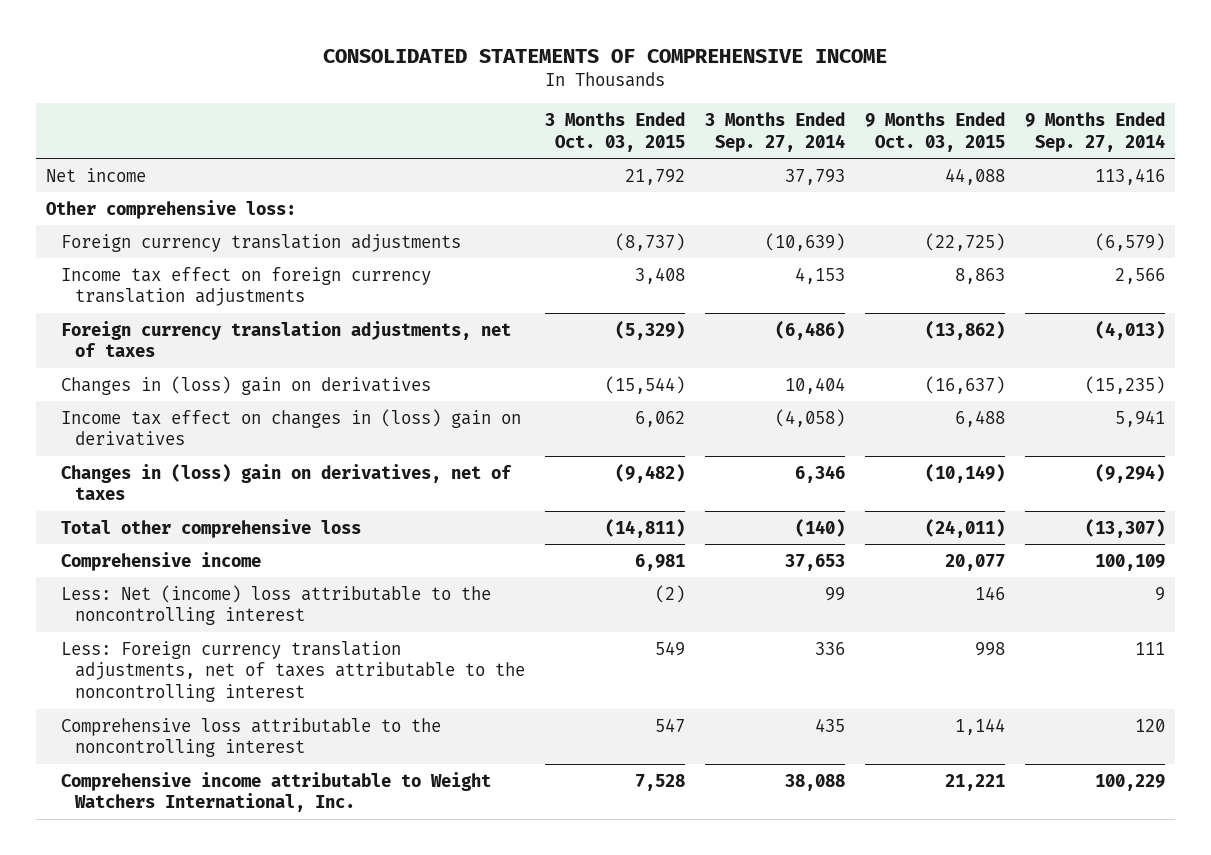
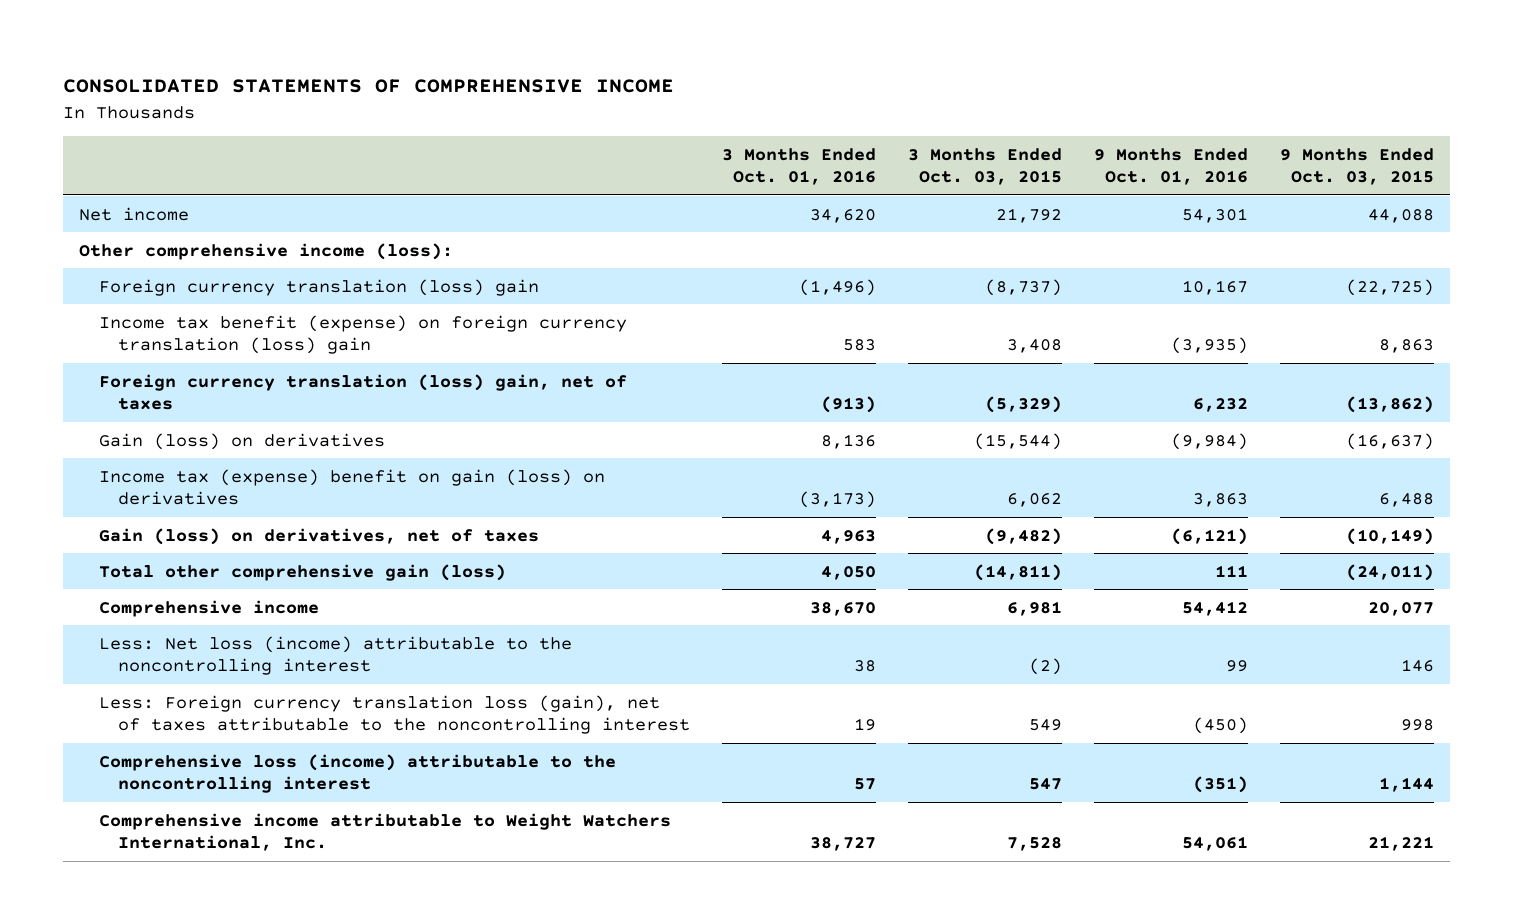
[705,112,846,152] 3 Months Ended Sep. 27, 2014 -> none
[1024,112,1165,152] 9 Months Ended Sep. 27, 2014 -> none
none -> [722,147,877,186] 3 Months Ended Oct. 01, 2016
none -> [1094,147,1249,186] 9 Months Ended Oct. 01, 2016
[46,199,297,219] Other comprehensive loss: -> [79,242,454,260] Other comprehensive income (loss):
[60,233,461,252] Foreign currency translation adjustments -> [98,278,539,296] Foreign currency translation (loss) gain
[60,266,431,307] Income tax effect on foreign currency translation adjustments -> [98,314,627,354] Income tax benefit (expense) on foreign currency translation (loss) gain
[60,320,511,358] Foreign currency translation adjustments, net of taxes -> [98,373,627,410] Foreign currency translation (loss) gain, net of taxes
[60,375,431,395] Changes in (loss) gain on derivatives -> [98,432,385,450] Gain (loss) on derivatives
[60,408,521,447] Income tax effect on changes in (loss) gain on derivatives -> [98,468,605,505] Income tax (expense) benefit on gain (loss) on derivatives
[60,463,512,501] Changes in (loss) gain on derivatives, net of taxes -> [98,527,539,545] Gain (loss) on derivatives, net of taxes
[60,518,361,538] Total other comprehensive loss -> [98,563,506,581] Total other comprehensive gain (loss)
[60,584,491,626] Less: Net (income) loss attributable to the noncontrolling interest -> [98,635,572,675] Less: Net loss (income) attributable to the noncontrolling interest
[60,640,526,702] Less: Foreign currency translation adjustments, net of taxes attributable to the noncontrolling interest -> [98,694,691,734] Less: Foreign currency translation loss (gain), net of taxes attributable to the noncontrolling interest
[60,717,441,758] Comprehensive loss attributable to the noncontrolling interest -> [98,753,616,793] Comprehensive loss (income) attributable to the noncontrolling interest

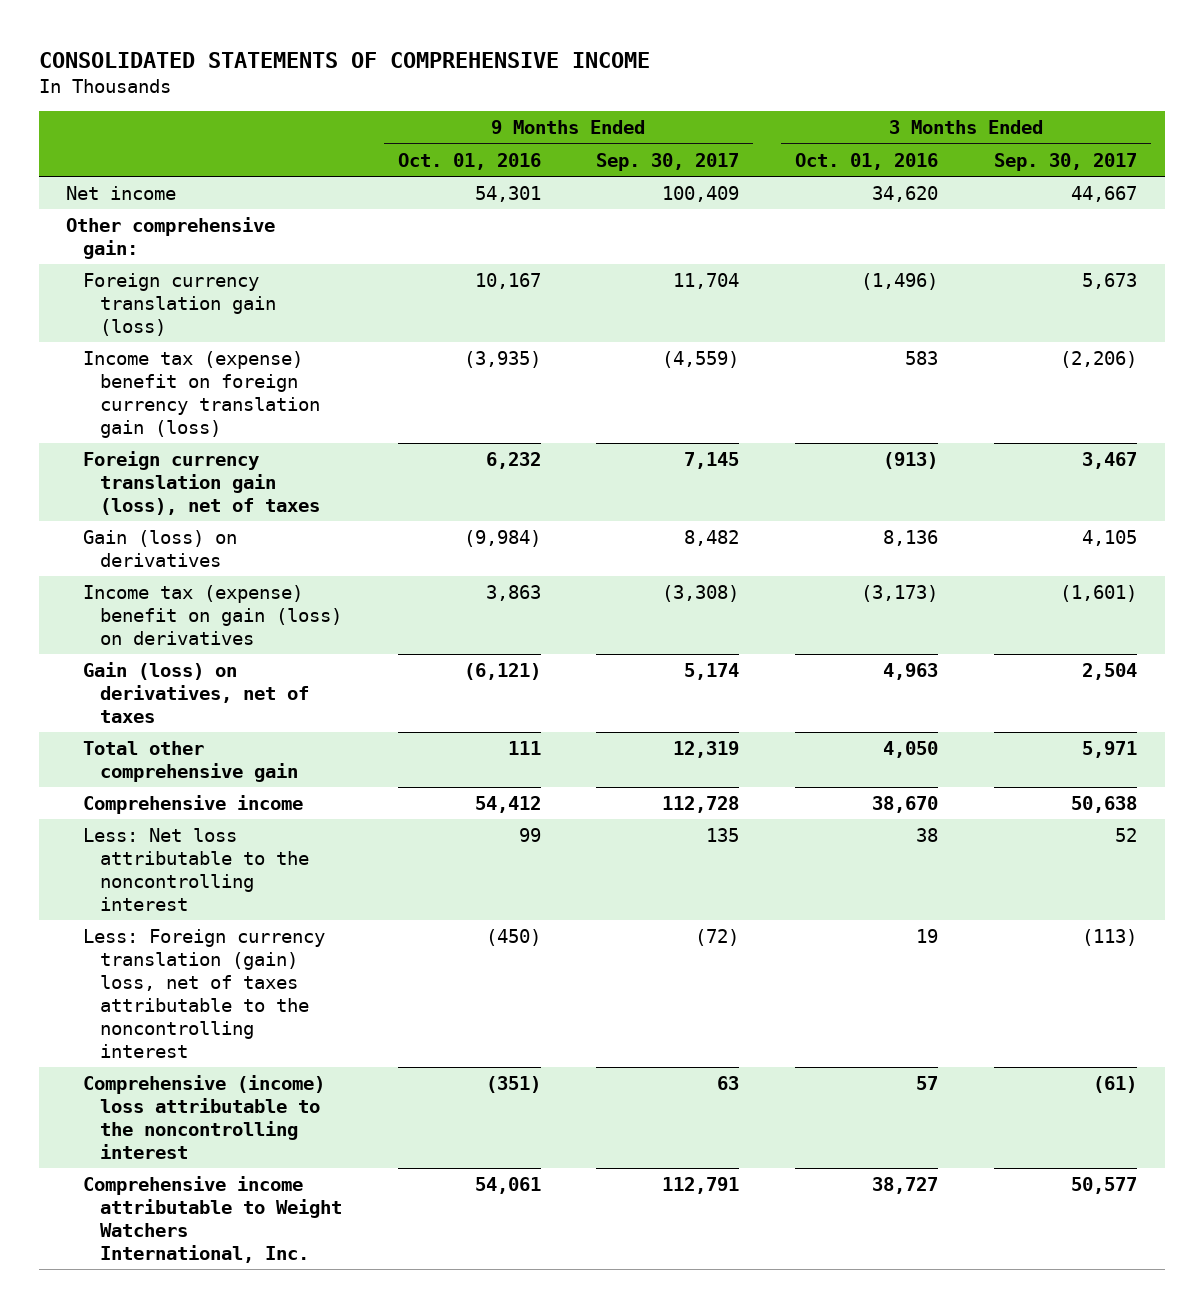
[908,147,1063,186] 3 Months Ended Oct. 03, 2015 -> none
[1280,147,1435,186] 9 Months Ended Oct. 03, 2015 -> none
none -> [596,152,740,171] Sep. 30, 2017
none -> [993,152,1137,171] Sep. 30, 2017
[79,242,454,260] Other comprehensive income (loss): -> [66,217,276,260] Other comprehensive gain:
[98,278,539,296] Foreign currency translation (loss) gain -> [83,273,276,337] Foreign currency translation gain (loss)
[98,314,627,354] Income tax benefit (expense) on foreign currency translation (loss) gain -> [83,351,320,439] Income tax (expense) benefit on foreign currency translation gain (loss)
[98,373,627,410] Foreign currency translation (loss) gain, net of taxes -> [83,451,320,516] Foreign currency translation gain (loss), net of taxes
[98,563,506,581] Total other comprehensive gain (loss) -> [83,741,298,783] Total other comprehensive gain
[98,635,572,675] Less: Net loss (income) attributable to the noncontrolling interest -> [83,828,309,912] Less: Net loss attributable to the noncontrolling interest
[98,694,691,734] Less: Foreign currency translation loss (gain), net of taxes attributable to the noncontrolling interest -> [83,929,326,1059] Less: Foreign currency translation (gain) loss, net of taxes attributable to the noncontrolling interest
[98,753,616,793] Comprehensive loss (income) attributable to the noncontrolling interest -> [83,1075,326,1160] Comprehensive (income) loss attributable to the noncontrolling interest

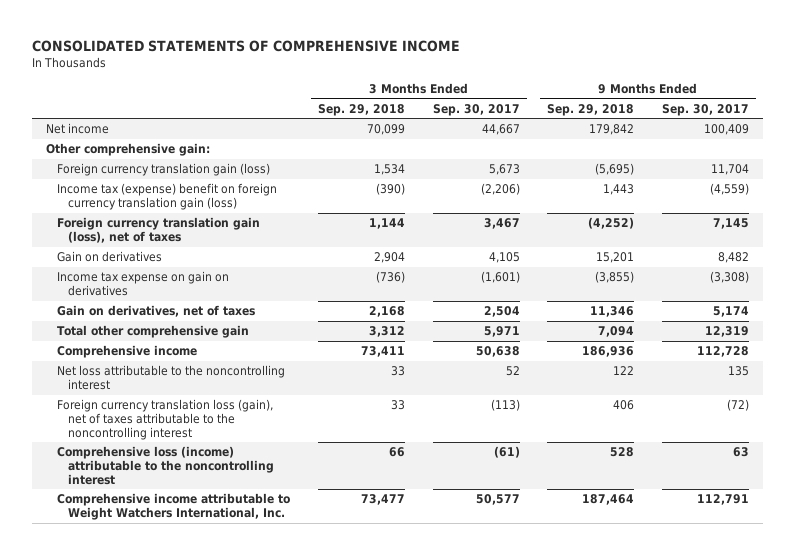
[397,152,541,170] Oct. 01, 2016 -> none
[795,152,939,170] Oct. 01, 2016 -> none
none -> [317,103,405,116] Sep. 29, 2018
none -> [547,103,635,116] Sep. 29, 2018
[83,530,238,568] Gain (loss) on derivatives -> [57,251,163,263] Gain on derivatives
[83,585,342,646] Income tax (expense) benefit on gain (loss) on derivatives -> [57,271,230,297] Income tax expense on gain on derivatives
[83,662,309,724] Gain (loss) on derivatives, net of taxes -> [57,305,256,318] Gain on derivatives, net of taxes
[83,828,309,912] Less: Net loss attributable to the noncontrolling interest -> [57,365,286,391] Net loss attributable to the noncontrolling interest
[83,929,326,1059] Less: Foreign currency translation (gain) loss, net of taxes attributable to the noncontrolling interest -> [57,399,274,441] Foreign currency translation loss (gain), net of taxes attributable to the noncontrolling interest
[83,1075,326,1160] Comprehensive (income) loss attributable to the noncontrolling interest -> [57,446,275,486] Comprehensive loss (income) attributable to the noncontrolling interest

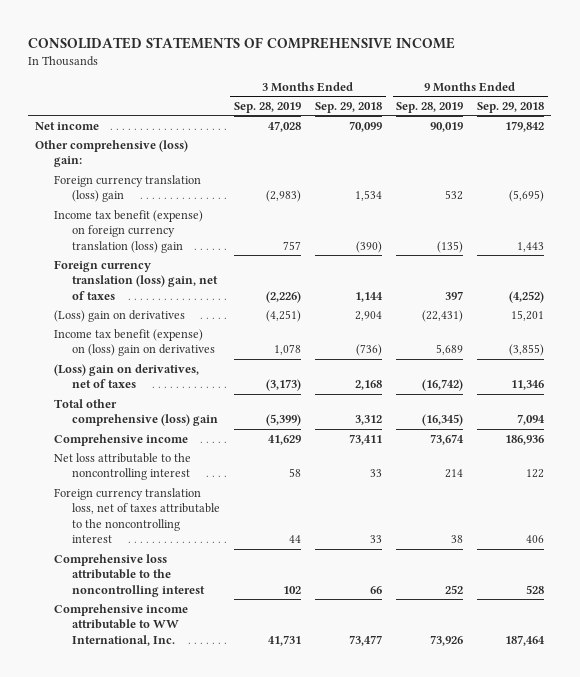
[432,103,520,116] Sep. 30, 2017 -> none
[662,103,750,116] Sep. 30, 2017 -> none
none -> [233,101,301,113] Sep. 28, 2019
none -> [396,101,464,113] Sep. 28, 2019
[46,143,211,157] Other comprehensive gain: -> [35,139,189,168] Other comprehensive (loss) gain:
[57,163,271,177] Foreign currency translation gain (loss) -> [53,174,201,203] Foreign currency translation (loss) gain
[57,183,278,211] Income tax (expense) benefit on foreign currency translation gain (loss) -> [53,209,203,253] Income tax benefit (expense) on foreign currency translation (loss) gain
[57,217,261,244] Foreign currency translation gain (loss), net of taxes -> [53,259,218,300] Foreign currency translation (loss) gain, net of taxes
[57,251,163,263] Gain on derivatives -> [53,309,185,322] (Loss) gain on derivatives
[57,271,230,297] Income tax expense on gain on derivatives -> [53,328,215,357] Income tax benefit (expense) on (loss) gain on derivatives
[57,305,256,318] Gain on derivatives, net of taxes -> [53,363,199,389] (Loss) gain on derivatives, net of taxes
[57,325,250,339] Total other comprehensive gain -> [53,398,218,427] Total other comprehensive (loss) gain
[57,399,274,441] Foreign currency translation loss (gain), net of taxes attributable to the noncontrolling interest -> [53,487,220,544] Foreign currency translation loss, net of taxes attributable to the noncontrolling interest
[57,446,275,486] Comprehensive loss (income) attributable to the noncontrolling interest -> [53,553,205,597] Comprehensive loss attributable to the noncontrolling interest
[57,493,291,521] Comprehensive income attributable to Weight Watchers International, Inc. -> [53,603,188,646] Comprehensive income attributable to WW International, Inc.

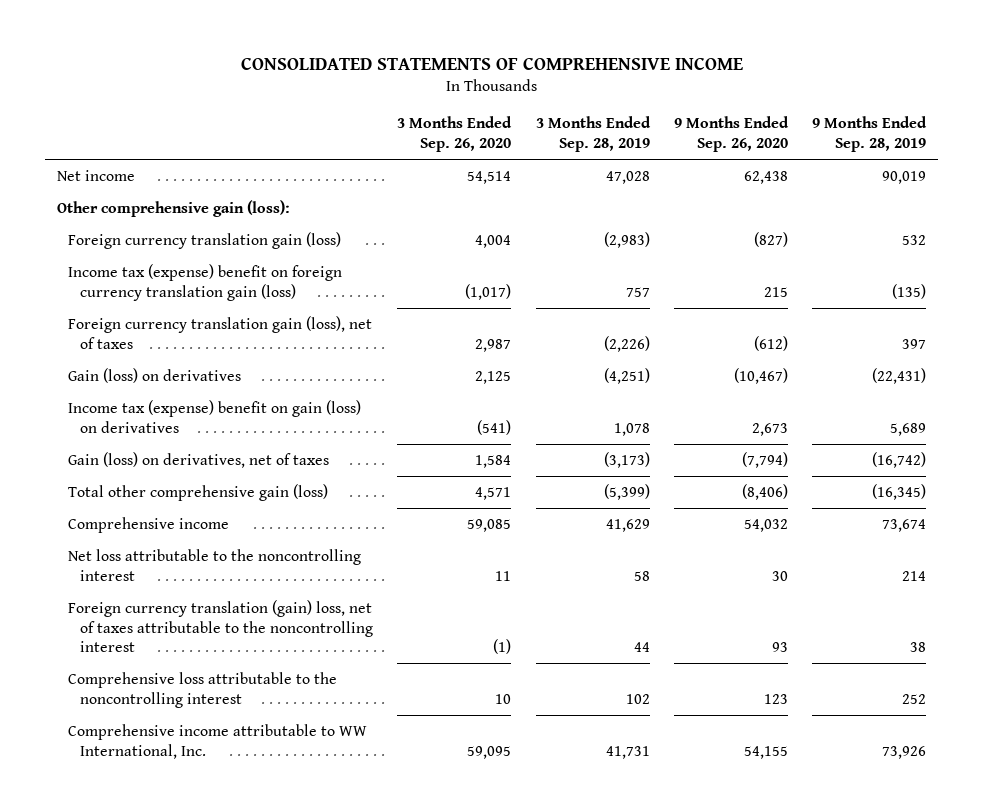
[314,101,382,113] Sep. 29, 2018 -> none
[477,101,545,113] Sep. 29, 2018 -> none
none -> [397,116,513,152] 3 Months Ended Sep. 26, 2020
none -> [673,116,789,152] 9 Months Ended Sep. 26, 2020
[35,139,189,168] Other comprehensive (loss) gain: -> [56,200,290,218] Other comprehensive gain (loss):
[53,174,201,203] Foreign currency translation (loss) gain -> [68,232,342,250] Foreign currency translation gain (loss)
[53,209,203,253] Income tax benefit (expense) on foreign currency translation (loss) gain -> [68,264,343,301] Income tax (expense) benefit on foreign currency translation gain (loss)
[53,259,218,300] Foreign currency translation (loss) gain, net of taxes -> [68,316,373,349] Foreign currency translation gain (loss), net of taxes
[53,309,185,322] (Loss) gain on derivatives -> [68,368,242,384] Gain (loss) on derivatives
[53,328,215,357] Income tax benefit (expense) on (loss) gain on derivatives -> [68,400,362,433] Income tax (expense) benefit on gain (loss) on derivatives
[53,363,199,389] (Loss) gain on derivatives, net of taxes -> [68,452,330,469] Gain (loss) on derivatives, net of taxes
[53,398,218,427] Total other comprehensive (loss) gain -> [68,484,329,502] Total other comprehensive gain (loss)
[53,487,220,544] Foreign currency translation loss, net of taxes attributable to the noncontrolling interest -> [68,600,374,653] Foreign currency translation (gain) loss, net of taxes attributable to the noncontrolling interest

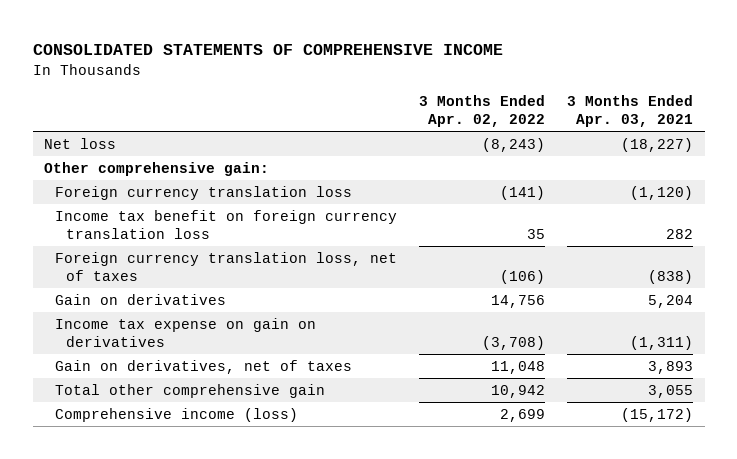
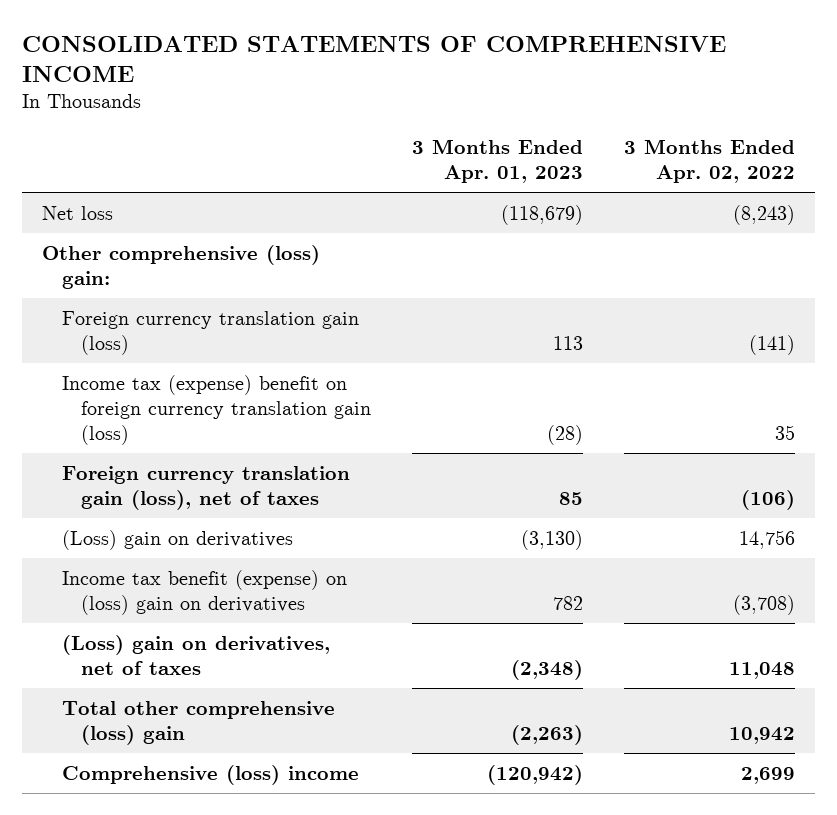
[567,95,694,128] 3 Months Ended Apr. 03, 2021 -> none
none -> [412,138,584,184] 3 Months Ended Apr. 01, 2023
[43,161,269,176] Other comprehensive gain: -> [41,244,320,289] Other comprehensive (loss) gain:
[54,185,352,200] Foreign currency translation loss -> [61,310,359,355] Foreign currency translation gain (loss)
[54,209,397,239] Income tax benefit on foreign currency translation loss -> [61,374,372,445] Income tax (expense) benefit on foreign currency translation gain (loss)
[54,251,397,281] Foreign currency translation loss, net of taxes -> [61,465,350,510] Foreign currency translation gain (loss), net of taxes
[54,293,226,305] Gain on derivatives -> [61,529,293,550] (Loss) gain on derivatives
[54,317,316,347] Income tax expense on gain on derivatives -> [61,569,347,615] Income tax benefit (expense) on (loss) gain on derivatives
[54,359,352,374] Gain on derivatives, net of taxes -> [61,634,330,675] (Loss) gain on derivatives, net of taxes
[54,383,325,398] Total other comprehensive gain -> [61,700,335,745] Total other comprehensive (loss) gain
[54,407,298,422] Comprehensive income (loss) -> [61,764,359,785] Comprehensive (loss) income

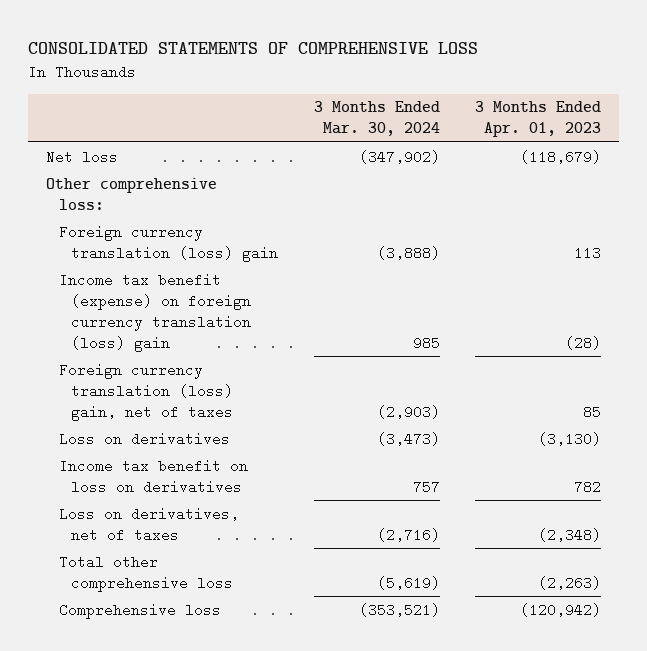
[21,35,726,82] CONSOLIDATED STATEMENTS OF COMPREHENSIVE INCOME -> [28,42,479,55] CONSOLIDATED STATEMENTS OF COMPREHENSIVE LOSS
[623,138,795,184] 3 Months Ended Apr. 02, 2022 -> none
none -> [313,101,440,137] 3 Months Ended Mar. 30, 2024
[41,244,320,289] Other comprehensive (loss) gain: -> [45,177,217,210] Other comprehensive loss:
[61,310,359,355] Foreign currency translation gain (loss) -> [58,224,279,262] Foreign currency translation (loss) gain
[61,374,372,445] Income tax (expense) benefit on foreign currency translation gain (loss) -> [58,272,252,353] Income tax benefit (expense) on foreign currency translation (loss) gain
[61,465,350,510] Foreign currency translation gain (loss), net of taxes -> [58,362,234,421] Foreign currency translation (loss) gain, net of taxes
[61,529,293,550] (Loss) gain on derivatives -> [58,431,230,446] Loss on derivatives
[61,569,347,615] Income tax benefit (expense) on (loss) gain on derivatives -> [58,458,248,494] Income tax benefit on loss on derivatives
[61,634,330,675] (Loss) gain on derivatives, net of taxes -> [58,506,239,542] Loss on derivatives, net of taxes
[61,700,335,745] Total other comprehensive (loss) gain -> [58,554,234,592] Total other comprehensive loss
[61,764,359,785] Comprehensive (loss) income -> [58,602,221,619] Comprehensive loss

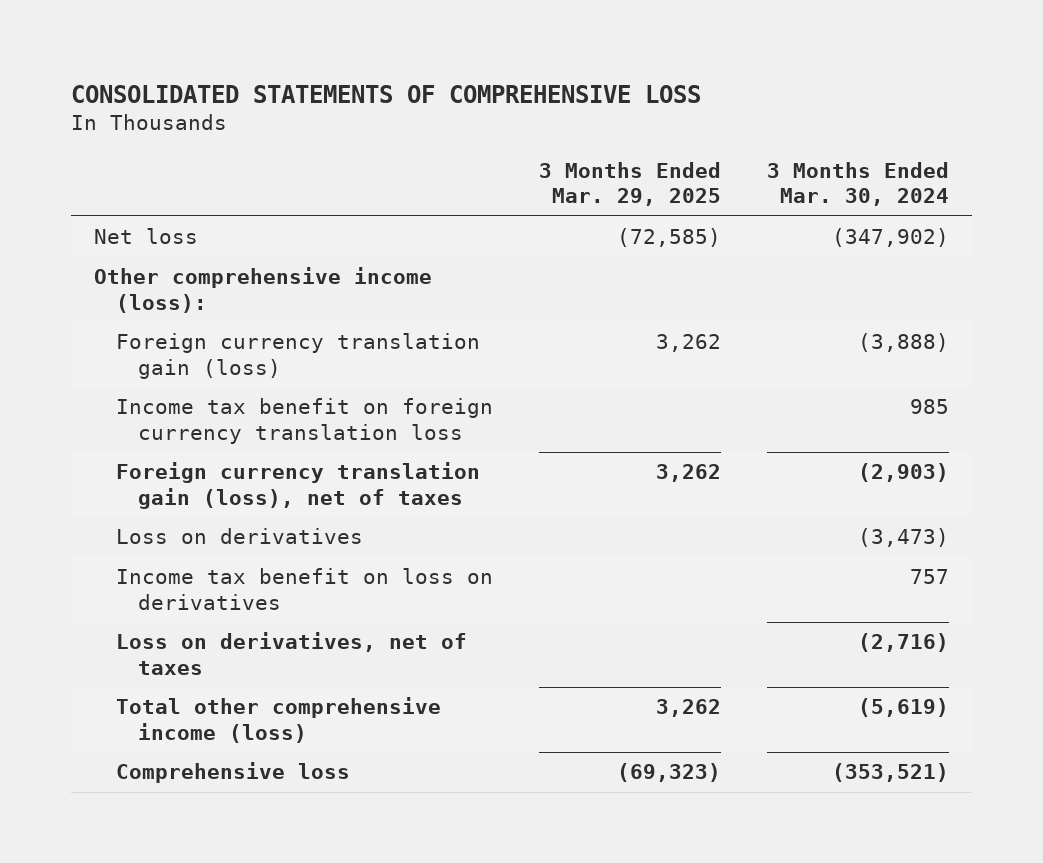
[475,101,602,138] 3 Months Ended Apr. 01, 2023 -> none
none -> [539,162,722,207] 3 Months Ended Mar. 29, 2025
[45,177,217,210] Other comprehensive loss: -> [93,267,432,313] Other comprehensive income (loss):
[58,224,279,262] Foreign currency translation (loss) gain -> [116,333,481,379] Foreign currency translation gain (loss)
[58,272,252,353] Income tax benefit (expense) on foreign currency translation (loss) gain -> [116,398,494,444] Income tax benefit on foreign currency translation loss
[58,362,234,421] Foreign currency translation (loss) gain, net of taxes -> [116,462,481,509] Foreign currency translation gain (loss), net of taxes
[58,554,234,592] Total other comprehensive loss -> [116,697,442,743] Total other comprehensive income (loss)

